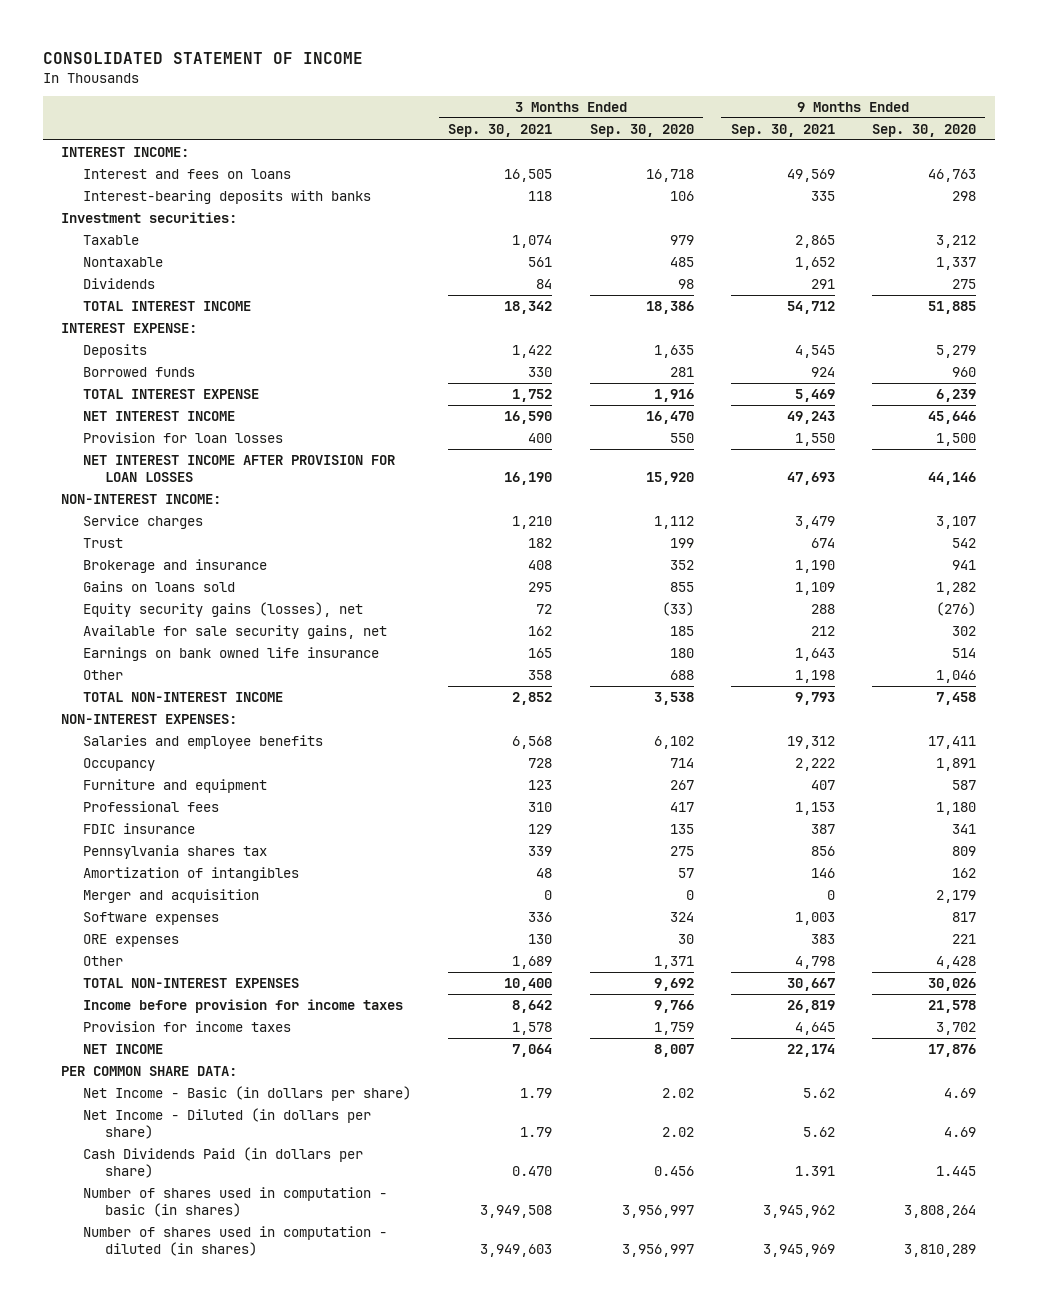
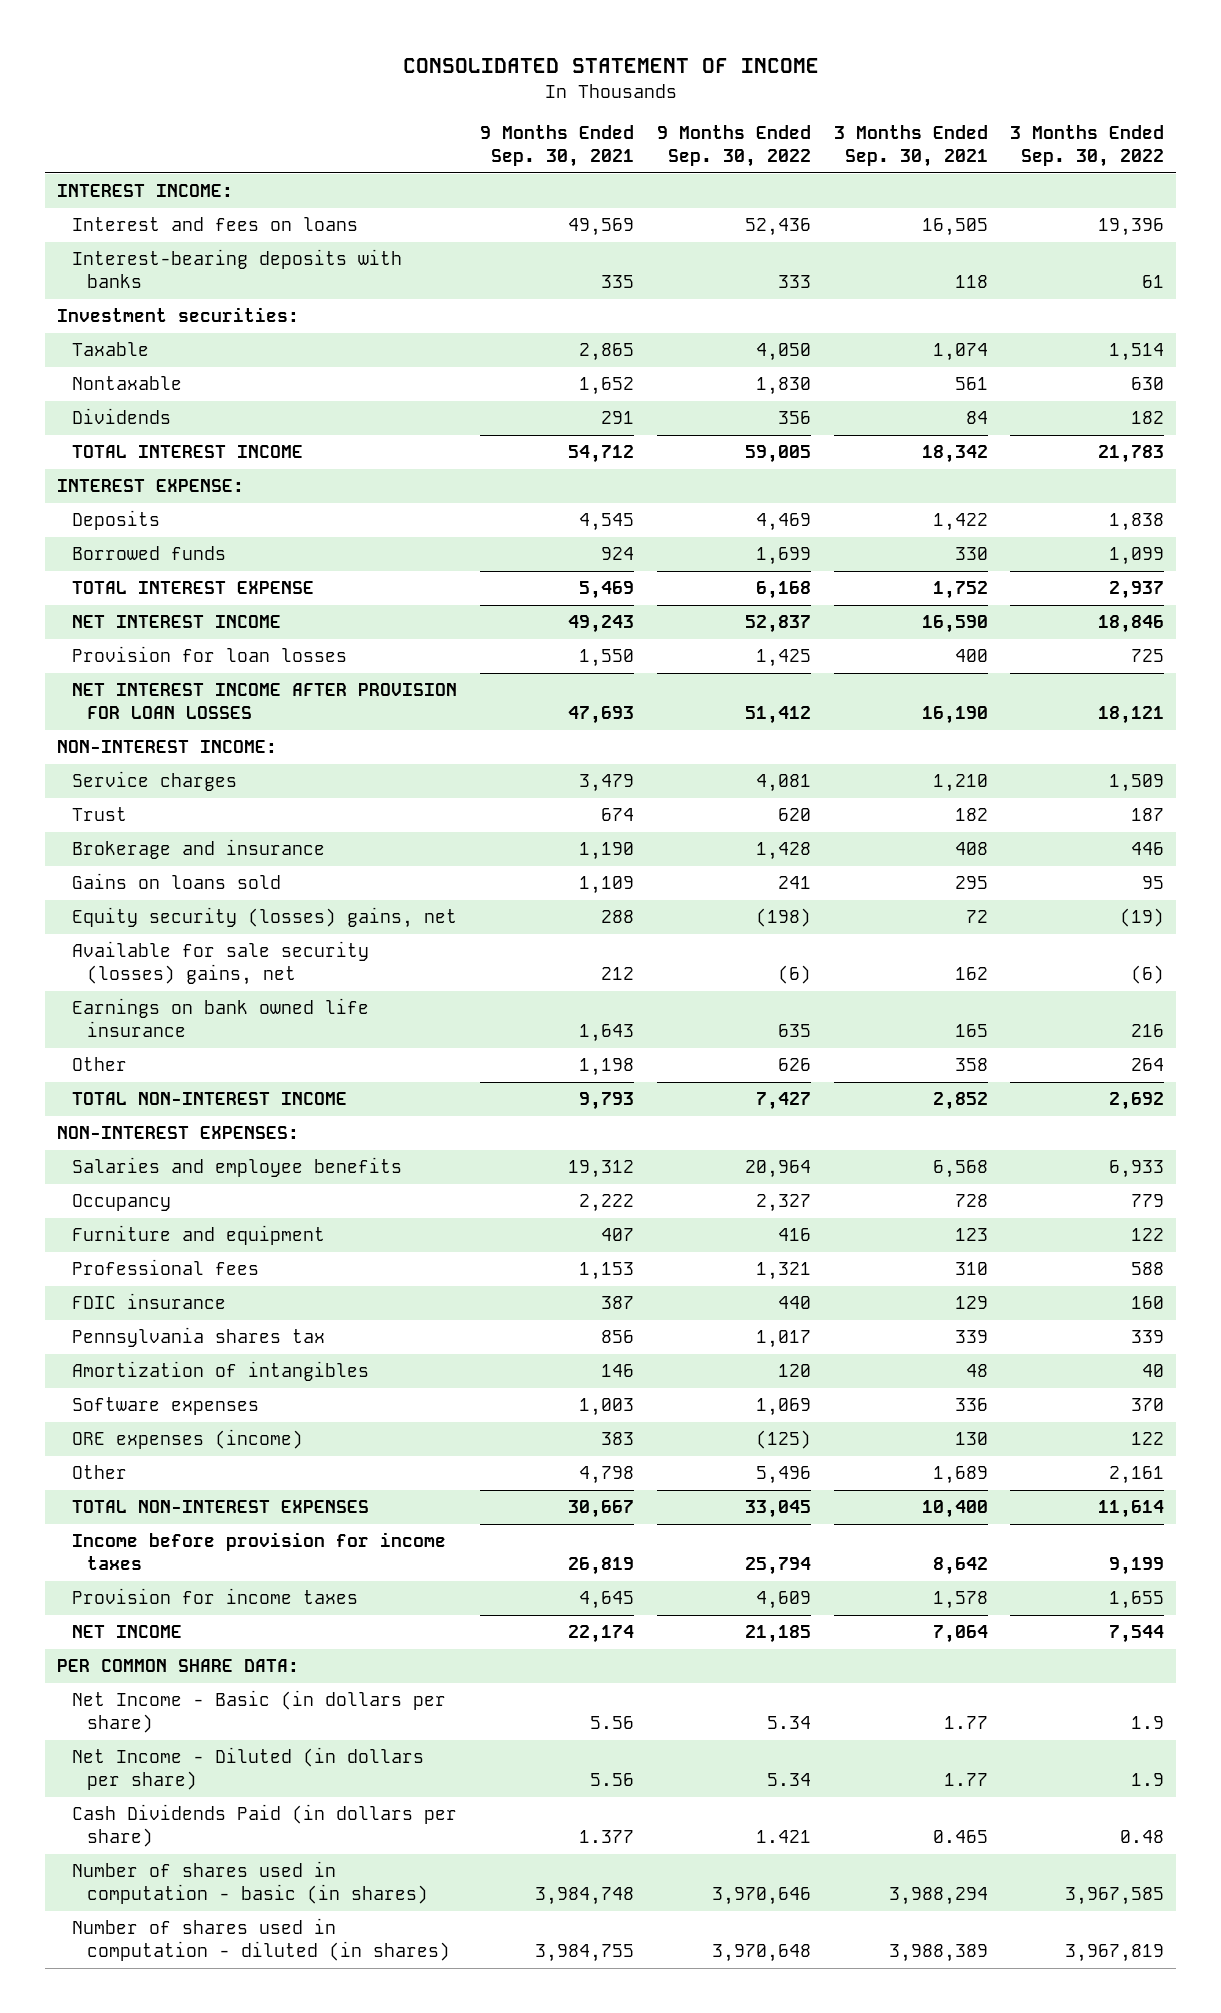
[589,123,694,137] Sep. 30, 2020 -> none
[872,123,977,137] Sep. 30, 2020 -> none
none -> [656,125,811,168] 9 Months Ended Sep. 30, 2022
none -> [1010,125,1165,168] 3 Months Ended Sep. 30, 2022
[82,601,363,617] Equity security gains (losses), net -> [72,907,458,929] Equity security (losses) gains, net
[82,624,387,639] Available for sale security gains, net -> [72,941,370,986] Available for sale security (losses) gains, net
[82,888,259,903] Merger and acquisition -> none
[82,933,179,947] ORE expenses -> [72,1429,304,1450] ORE expenses (income)
[520,1087,553,1098] 1.79 -> [943,1716,988,1730] 1.77
[802,1087,835,1098] 5.62 -> [589,1716,634,1730] 5.56
[520,1127,553,1138] 1.79 -> [943,1773,988,1787] 1.77
[802,1127,835,1138] 5.62 -> [589,1773,634,1787] 5.56
[512,1166,553,1177] 0.470 -> [932,1830,988,1844] 0.465
[794,1166,835,1177] 1.391 -> [578,1830,634,1844] 1.377
[480,1205,553,1219] 3,949,508 -> [888,1887,988,1906] 3,988,294
[762,1205,835,1219] 3,945,962 -> [534,1887,634,1906] 3,984,748
[480,1244,553,1258] 3,949,603 -> [888,1944,988,1963] 3,988,389
[762,1244,835,1258] 3,945,969 -> [534,1944,634,1963] 3,984,755

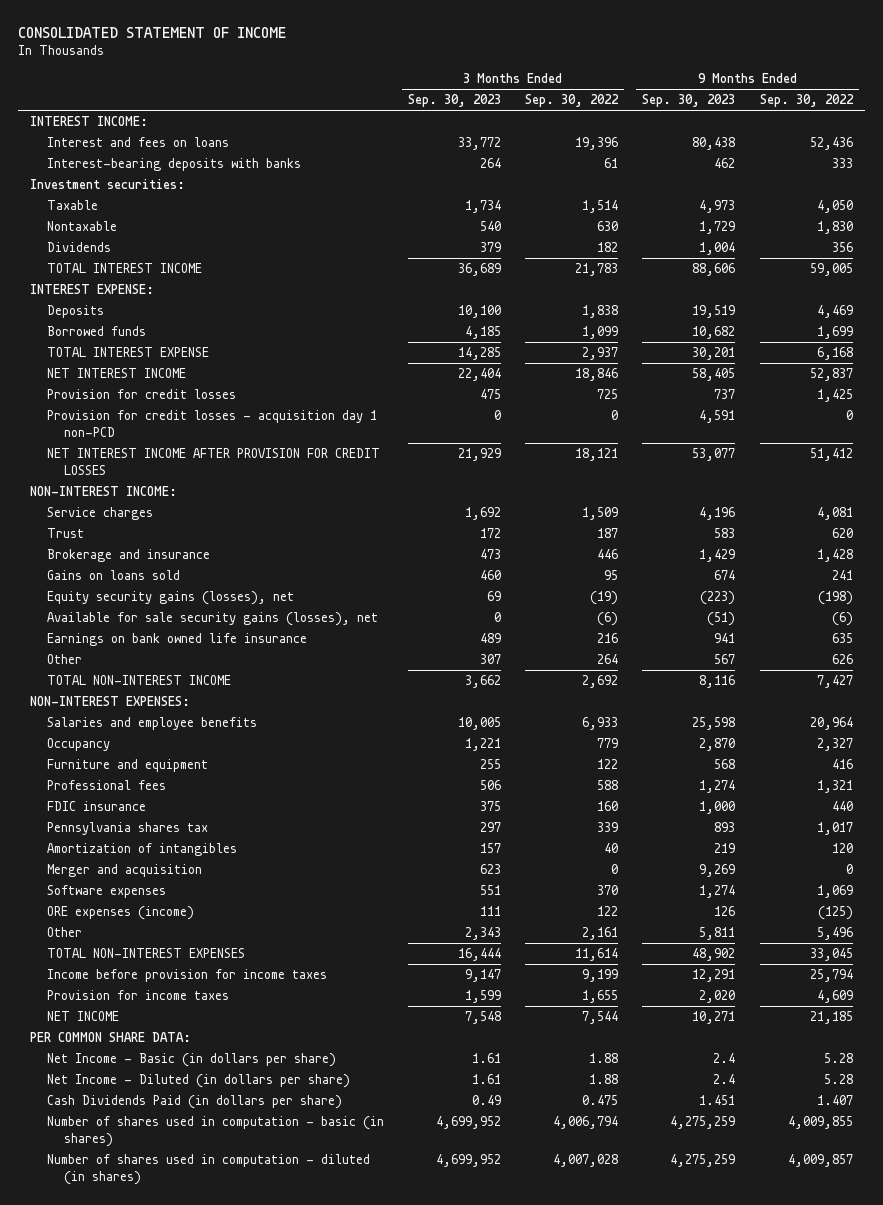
[479,125,634,168] 9 Months Ended Sep. 30, 2021 -> none
[833,125,988,168] 3 Months Ended Sep. 30, 2021 -> none
none -> [408,94,502,108] Sep. 30, 2023
none -> [642,94,736,108] Sep. 30, 2023
[72,646,348,663] Provision for loan losses -> [46,389,236,400] Provision for credit losses
none -> [46,410,377,437] Provision for credit losses - acquisition day 1 non-PCD
[72,683,458,720] NET INTEREST INCOME AFTER PROVISION FOR LOAN LOSSES -> [46,448,380,475] NET INTEREST INCOME AFTER PROVISION FOR CREDIT LOSSES
[72,907,458,929] Equity security (losses) gains, net -> [46,591,294,606] Equity security gains (losses), net
[72,941,370,986] Available for sale security (losses) gains, net -> [46,612,378,627] Available for sale security gains (losses), net
none -> [46,864,202,878] Merger and acquisition
[766,1716,811,1730] 5.34 -> [823,1053,853,1064] 5.28
[1131,1716,1165,1730] 1.9 -> [589,1053,619,1064] 1.88
[766,1773,811,1787] 5.34 -> [823,1074,853,1085] 5.28
[1131,1773,1165,1787] 1.9 -> [589,1074,619,1085] 1.88
[755,1830,811,1844] 1.421 -> [816,1095,853,1106] 1.407
[1120,1830,1165,1844] 0.48 -> [582,1095,619,1106] 0.475
[711,1887,811,1906] 3,970,646 -> [787,1116,853,1130] 4,009,855
[1065,1887,1165,1906] 3,967,585 -> [553,1116,619,1130] 4,006,794
[711,1944,811,1963] 3,970,648 -> [787,1154,853,1168] 4,009,857
[1065,1944,1165,1963] 3,967,819 -> [553,1154,619,1168] 4,007,028

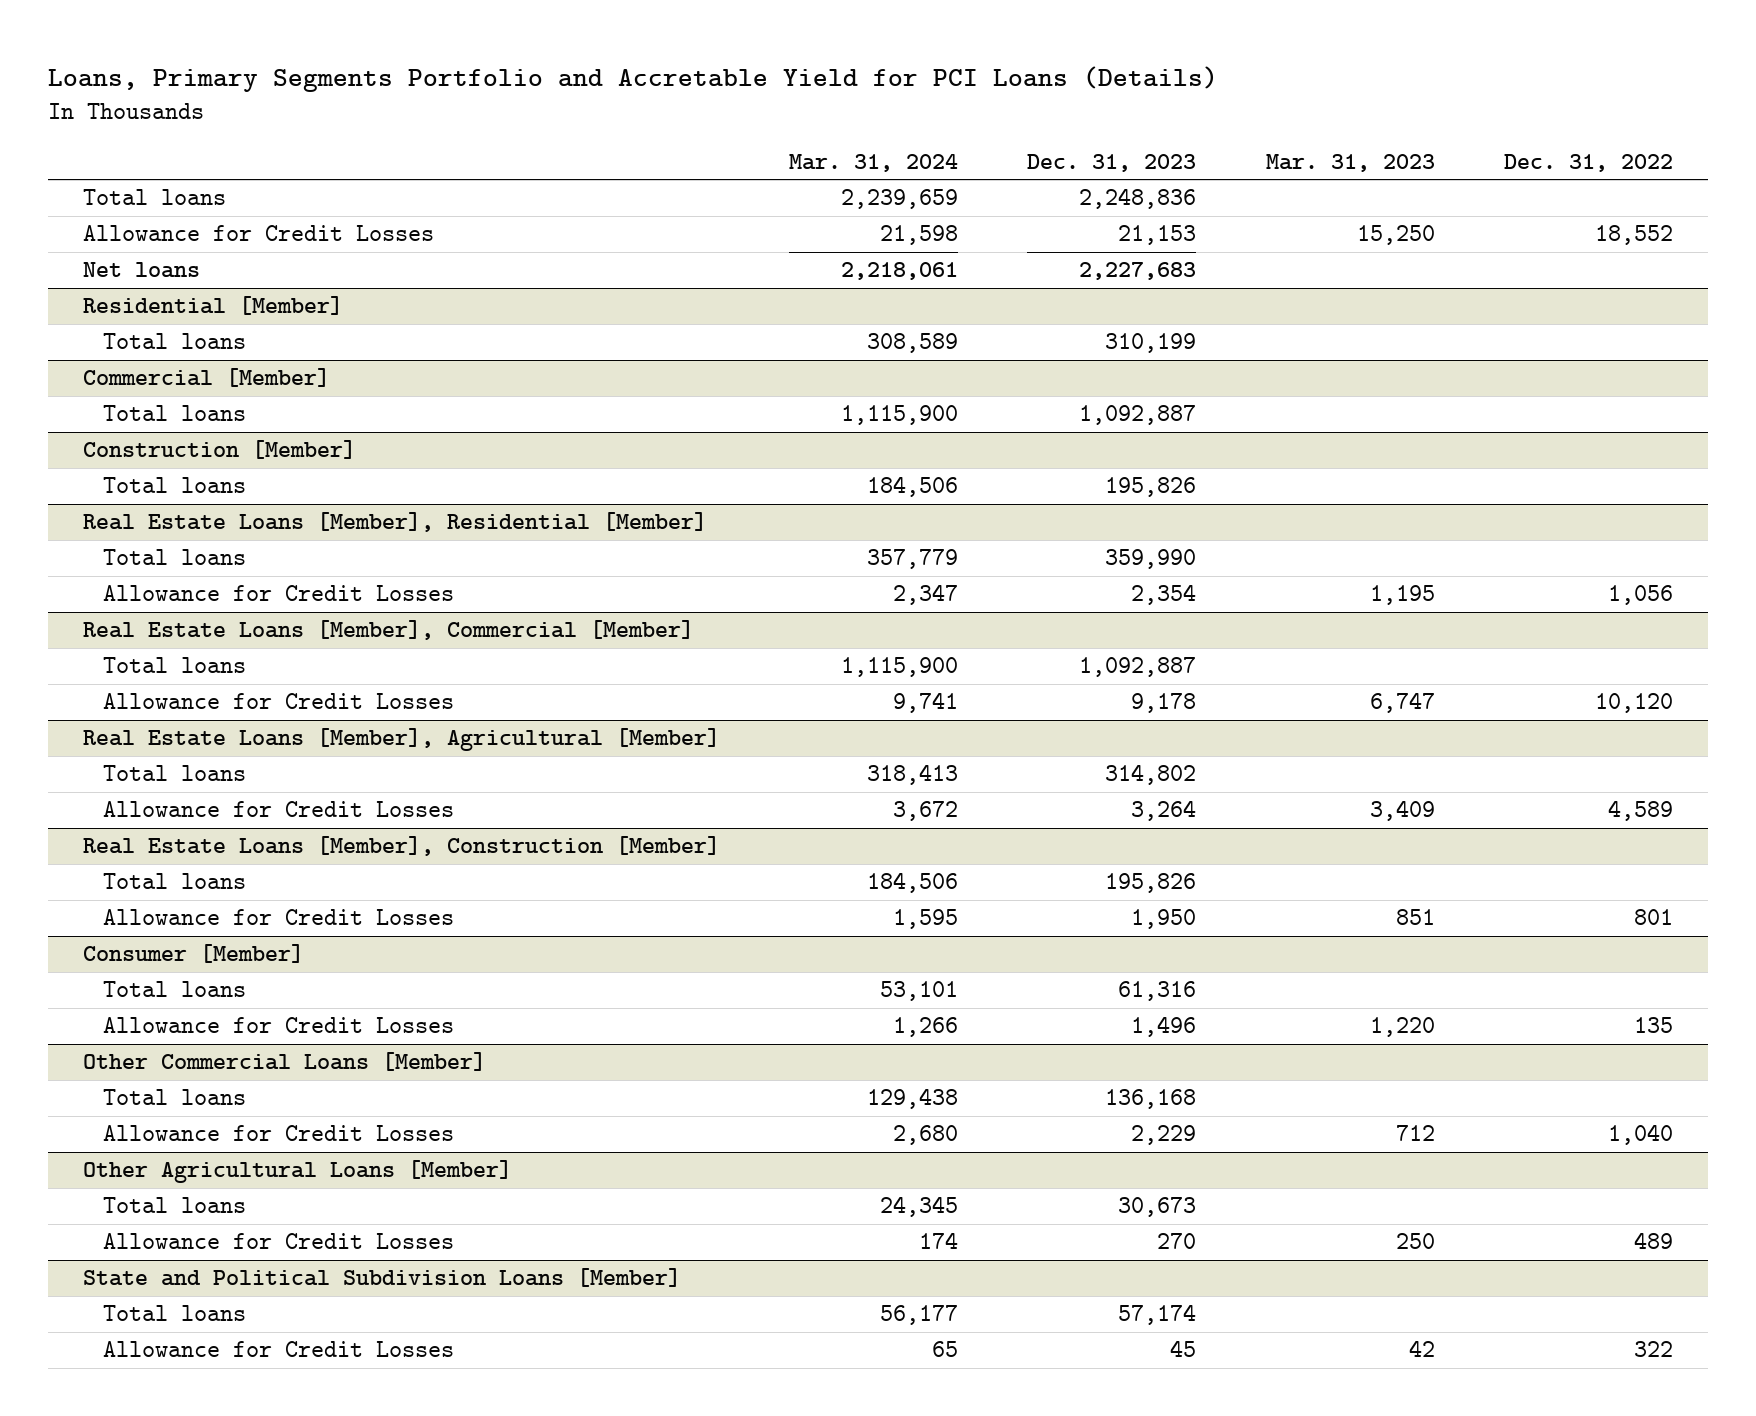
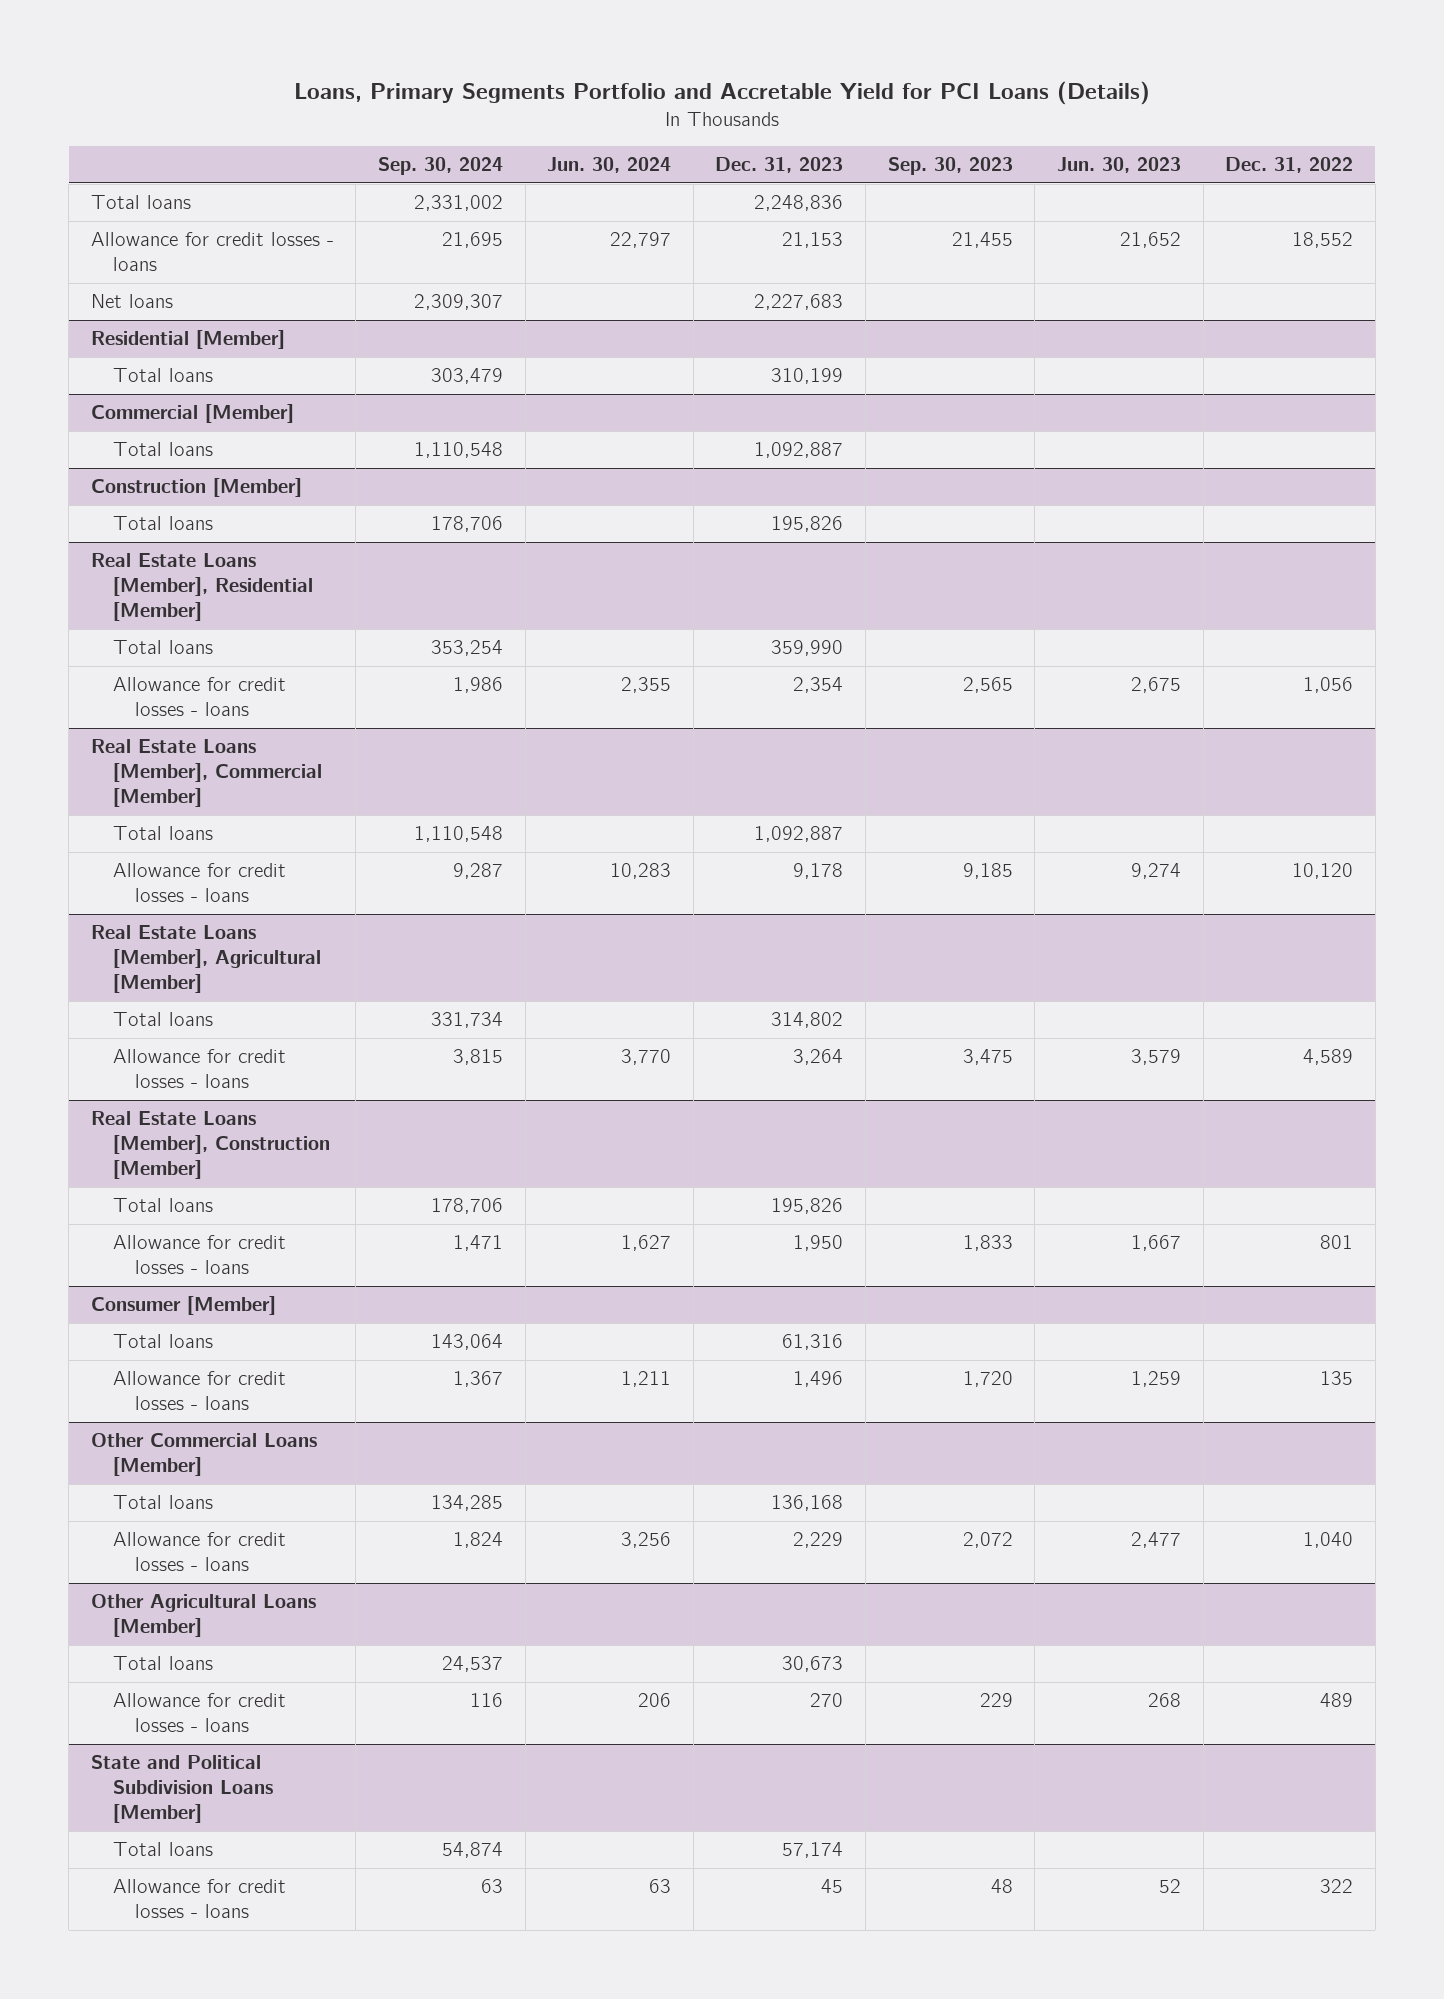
[789,153,959,172] Mar. 31, 2024 -> none
[1265,153,1435,172] Mar. 31, 2023 -> none
none -> [377,157,503,176] Sep. 30, 2024
none -> [547,157,672,174] Jun. 30, 2024
none -> [887,157,1013,176] Sep. 30, 2023
none -> [1056,157,1181,174] Jun. 30, 2023
[82,225,434,242] Allowance for Credit Losses -> [90,232,334,272] Allowance for credit losses - loans
[103,585,455,602] Allowance for Credit Losses -> [112,677,286,717] Allowance for credit losses - loans
[103,693,455,710] Allowance for Credit Losses -> [112,863,286,903] Allowance for credit losses - loans
[103,801,455,818] Allowance for Credit Losses -> [112,1049,286,1089] Allowance for credit losses - loans
[103,909,455,926] Allowance for Credit Losses -> [112,1235,286,1275] Allowance for credit losses - loans
[103,1017,455,1034] Allowance for Credit Losses -> [112,1371,286,1411] Allowance for credit losses - loans
[103,1125,455,1142] Allowance for Credit Losses -> [112,1532,286,1572] Allowance for credit losses - loans
[103,1233,455,1250] Allowance for Credit Losses -> [112,1693,286,1733] Allowance for credit losses - loans
[103,1341,455,1358] Allowance for Credit Losses -> [112,1879,286,1919] Allowance for credit losses - loans

